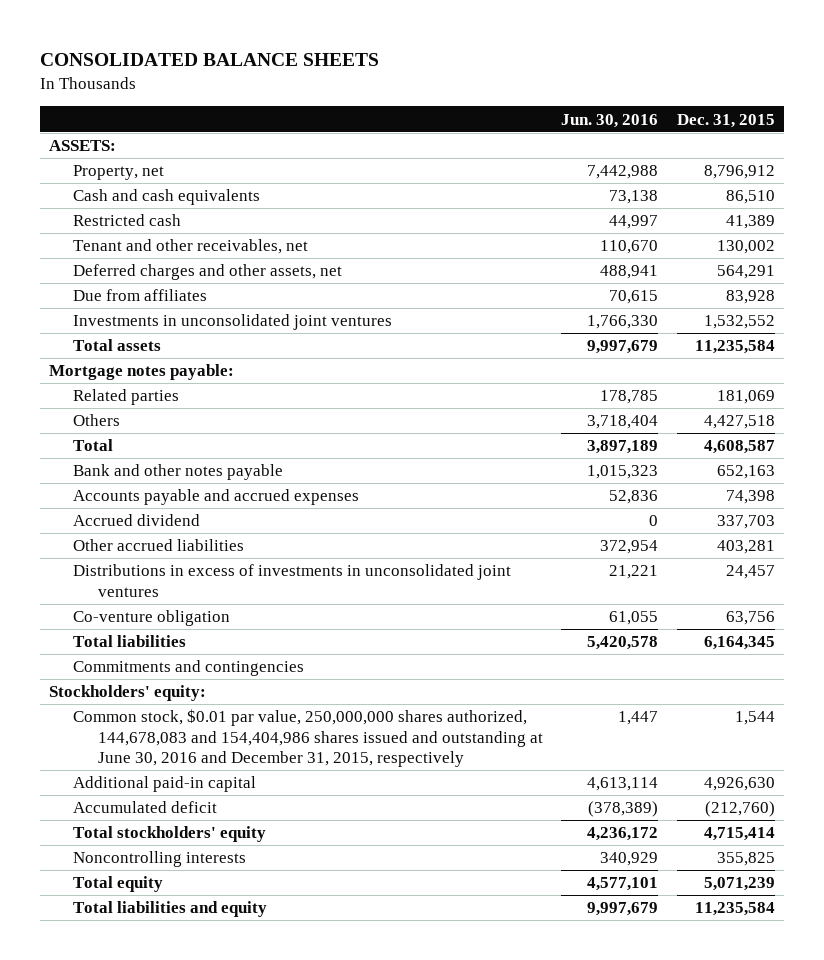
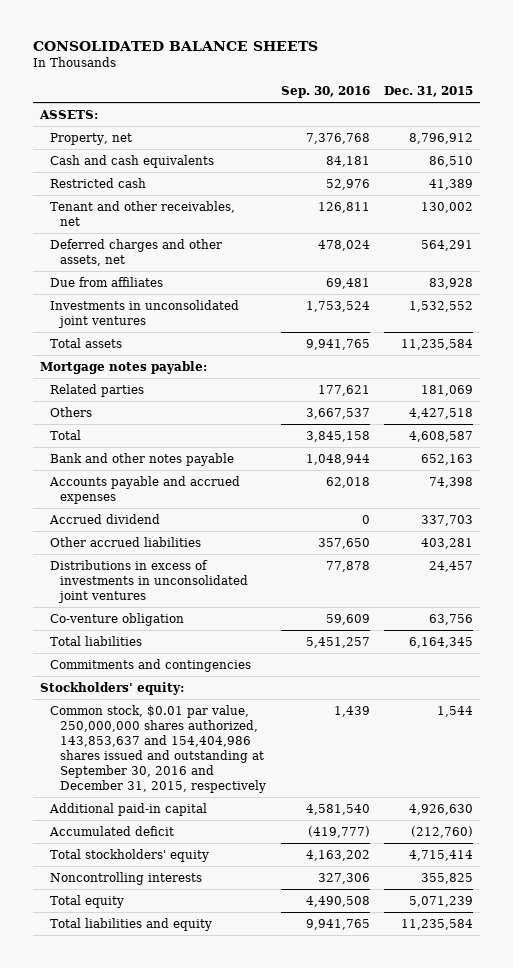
[561,113,659,128] Jun. 30, 2016 -> none
none -> [280,86,370,99] Sep. 30, 2016
[73,709,543,767] Common stock, $0.01 par value, 250,000,000 shares authorized, 144,678,083 and 154,404,986 shares issued and outstanding at June 30, 2016 and December 31, 2015, respectively -> [49,704,267,793] Common stock, $0.01 par value, 250,000,000 shares authorized, 143,853,637 and 154,404,986 shares issued and outstanding at September 30, 2016 and December 31, 2015, respectively

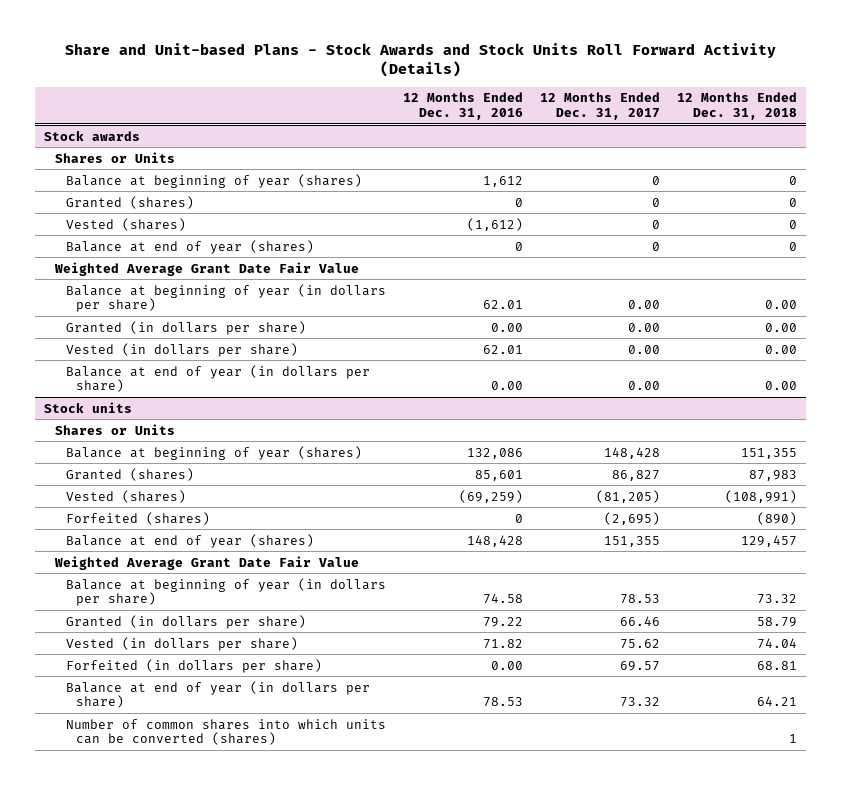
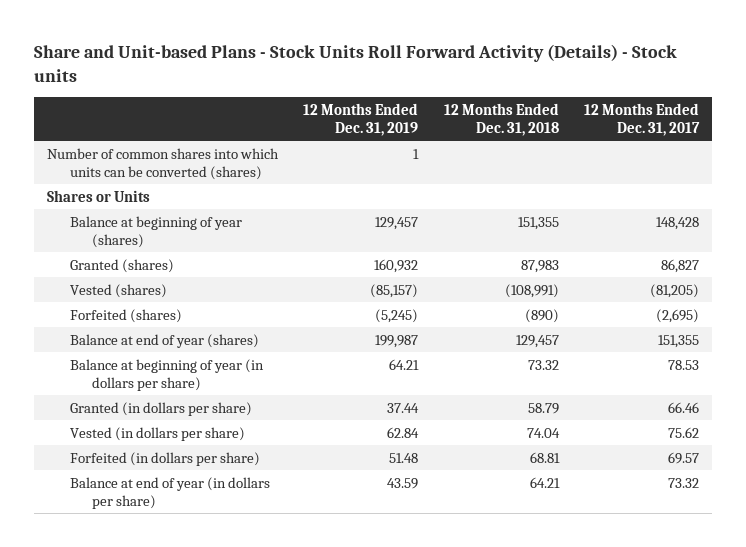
[64,42,776,78] Share and Unit-based Plans - Stock Awards and Stock Units Roll Forward Activity (Details) -> [34,43,678,82] Share and Unit-based Plans - Stock Units Roll Forward Activity (Details) - Stock units
[402,92,523,120] 12 Months Ended Dec. 31, 2016 -> none
none -> [303,102,419,136] 12 Months Ended Dec. 31, 2019
[43,130,140,141] Stock awards -> none
[54,151,175,163] Shares or Units -> none
[65,173,362,188] Balance at beginning of year (shares) -> none
[65,195,194,209] Granted (shares) -> none
[65,217,186,231] Vested (shares) -> none
[65,239,314,254] Balance at end of year (shares) -> none
[53,261,359,276] Weighted Average Grant Date Fair Value -> none
[65,283,386,313] Balance at beginning of year (in dollars per share) -> none
[65,320,306,335] Granted (in dollars per share) -> none
[65,342,298,357] Vested (in dollars per share) -> none
[65,364,370,393] Balance at end of year (in dollars per share) -> none
[43,401,132,413] Stock units -> none
none -> [46,147,279,180] Number of common shares into which units can be converted (shares)
[53,555,359,570] Weighted Average Grant Date Fair Value -> none
[65,718,386,746] Number of common shares into which units can be converted (shares) -> none

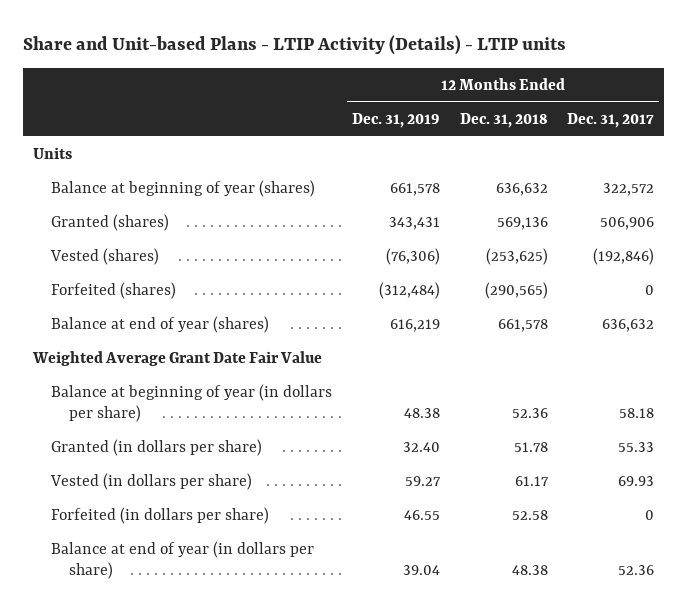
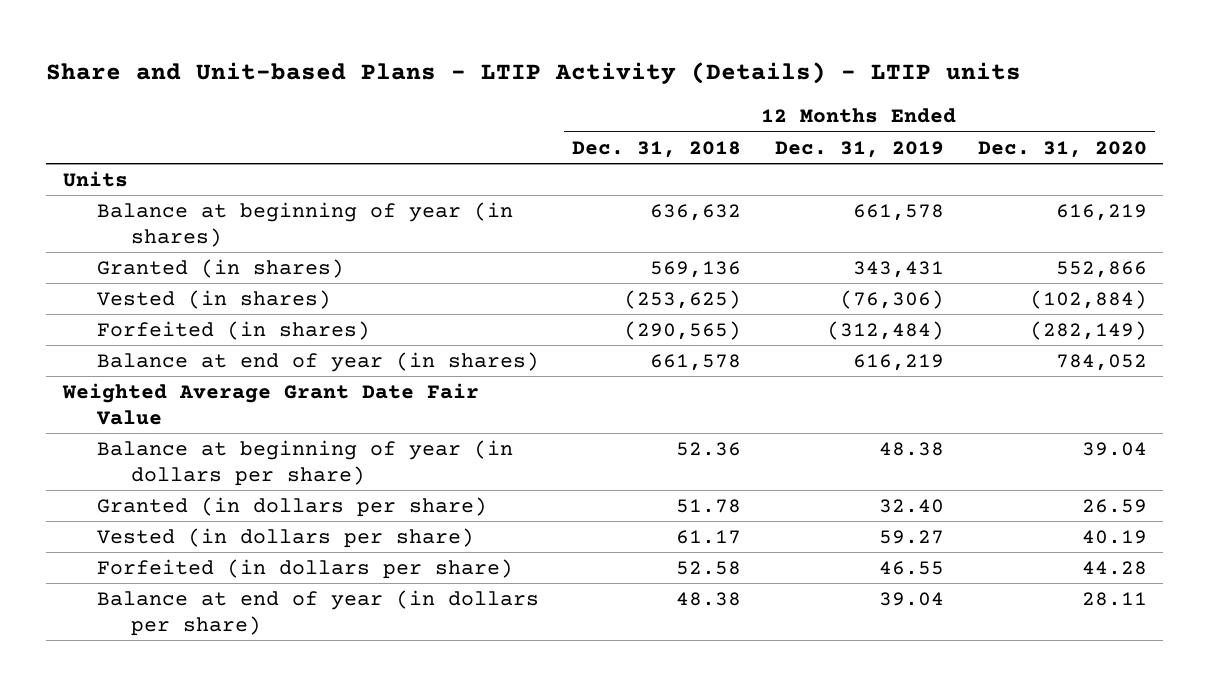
[567,112,655,128] Dec. 31, 2017 -> none
none -> [977,140,1147,158] Dec. 31, 2020
[50,179,315,197] Balance at beginning of year (shares) -> [96,201,513,247] Balance at beginning of year (in shares)
[50,213,169,231] Granted (shares) -> [96,258,344,278] Granted (in shares)
[49,247,159,265] Vested (shares) -> [96,289,331,309] Vested (in shares)
[50,281,176,299] Forfeited (shares) -> [96,320,370,340] Forfeited (in shares)
[50,315,269,333] Balance at end of year (shares) -> [96,351,539,372] Balance at end of year (in shares)

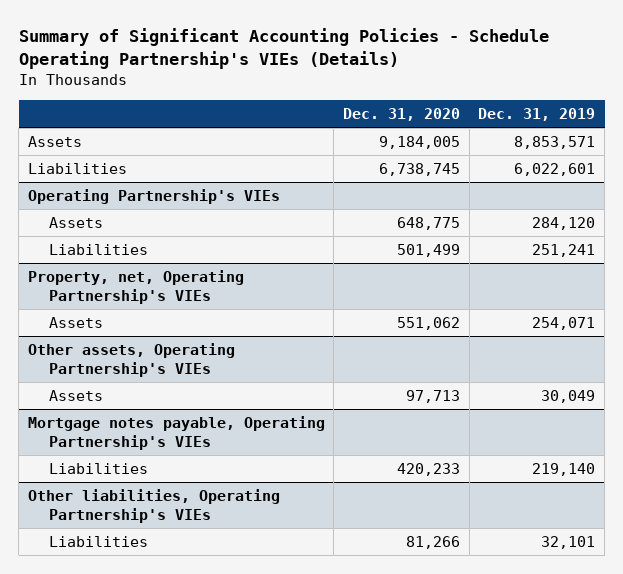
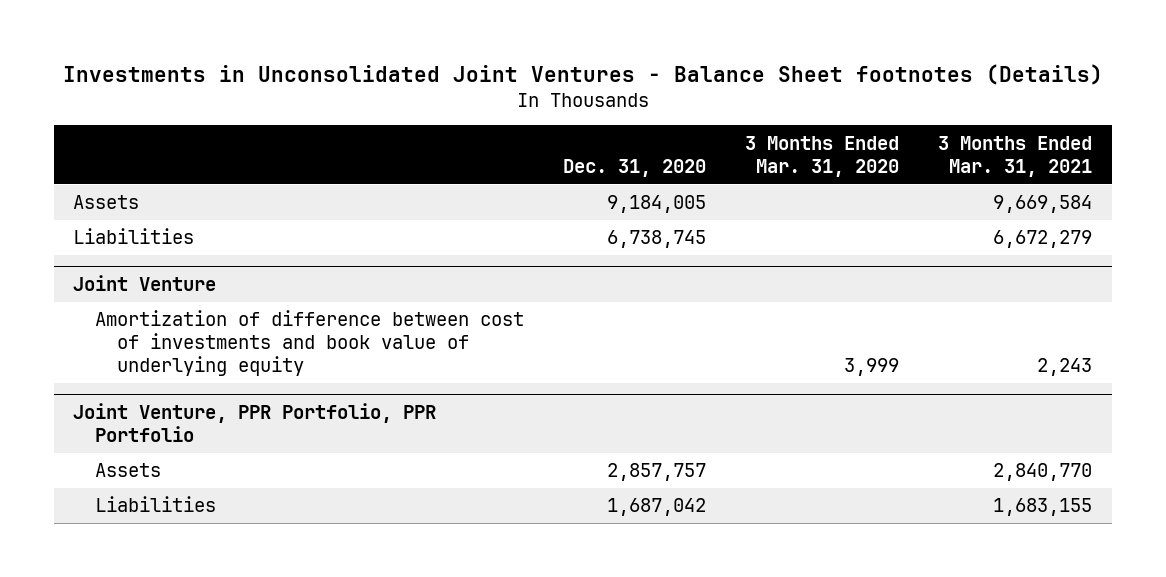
[18,27,549,69] Summary of Significant Accounting Policies - Schedule Operating Partnership's VIEs (Details) -> [62,64,1103,86] Investments in Unconsolidated Joint Ventures - Balance Sheet footnotes (Details)
[478,108,596,122] Dec. 31, 2019 -> none
none -> [745,135,900,177] 3 Months Ended Mar. 31, 2020
none -> [938,135,1093,177] 3 Months Ended Mar. 31, 2021
[27,189,280,205] Operating Partnership's VIEs -> none
[27,270,244,305] Property, net, Operating Partnership's VIEs -> none
[48,317,103,329] Assets -> none
[27,343,235,378] Other assets, Operating Partnership's VIEs -> none
[48,390,103,402] Assets -> none
[27,416,325,451] Mortgage notes payable, Operating Partnership's VIEs -> none
[48,463,148,475] Liabilities -> none
[27,489,280,524] Other liabilities, Operating Partnership's VIEs -> none
[48,536,148,548] Liabilities -> none
none -> [73,274,217,291] Joint Venture
none -> [95,310,525,377] Amortization of difference between cost of investments and book value of underlying equity
none -> [73,402,437,442] Joint Venture, PPR Portfolio, PPR Portfolio
[397,217,461,231] 648,775 -> [607,463,707,482] 2,857,757
[397,244,461,258] 501,499 -> [607,498,707,517] 1,687,042

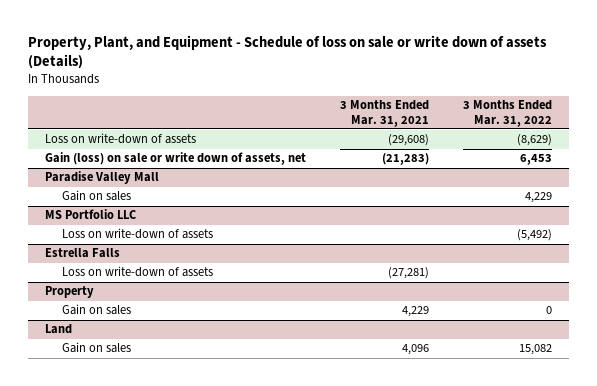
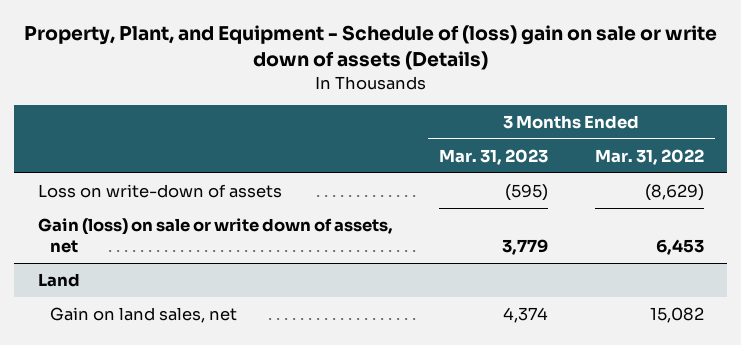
[27,34,547,70] Property, Plant, and Equipment - Schedule of loss on sale or write down of assets (Details) -> [23,25,717,71] Property, Plant, and Equipment - Schedule of (loss) gain on sale or write down of assets (Details)
[339,100,429,127] 3 Months Ended Mar. 31, 2021 -> none
none -> [439,148,549,165] Mar. 31, 2023
[44,171,159,185] Paradise Valley Mall -> none
[61,190,131,202] Gain on sales -> none
[44,209,136,220] MS Portfolio LLC -> none
[61,228,213,240] Loss on write-down of assets -> none
[44,248,120,259] Estrella Falls -> none
[61,266,213,278] Loss on write-down of assets -> none
[44,286,94,299] Property -> none
[61,304,131,316] Gain on sales -> none
[61,342,131,354] Gain on sales -> [50,306,238,323] Gain on land sales, net

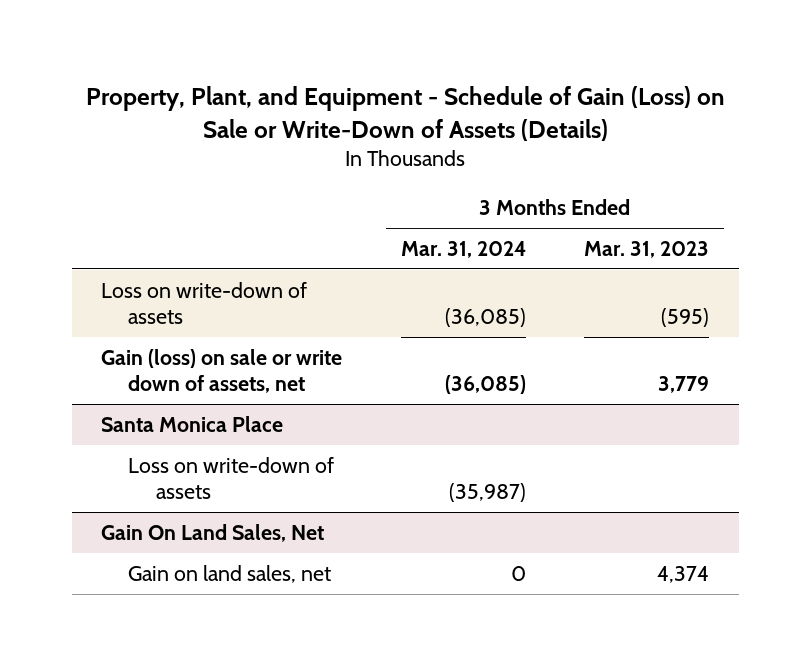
[23,25,717,71] Property, Plant, and Equipment - Schedule of (loss) gain on sale or write down of assets (Details) -> [86,85,726,141] Property, Plant, and Equipment - Schedule of Gain (Loss) on Sale or Write-Down of Assets (Details)
[594,148,704,165] Mar. 31, 2022 -> none
none -> [400,240,526,258] Mar. 31, 2024
none -> [100,415,283,432] Santa Monica Place
none -> [128,456,335,499] Loss on write-down of assets
[37,272,80,287] Land -> [100,523,324,542] Gain On Land Sales, Net

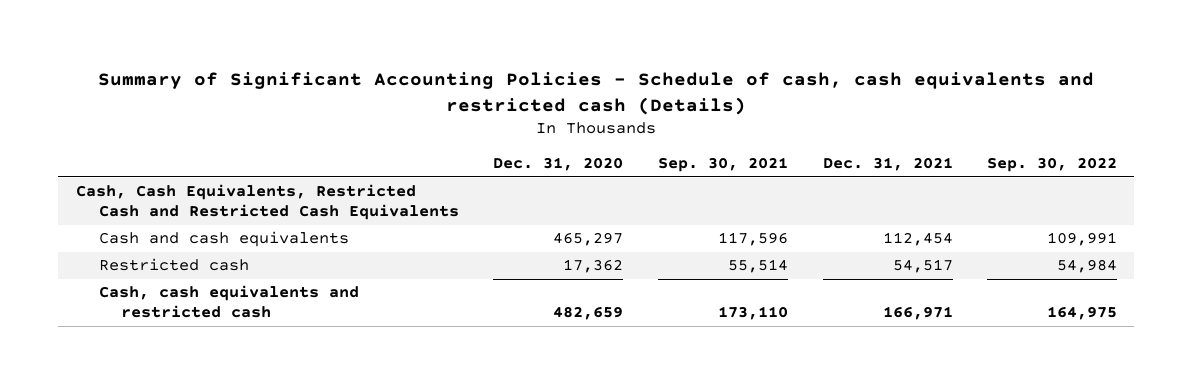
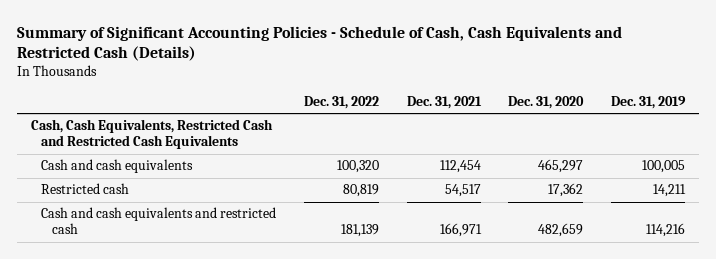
[98,71,1095,115] Summary of Significant Accounting Policies - Schedule of cash, cash equivalents and restricted cash (Details) -> [17,25,623,62] Summary of Significant Accounting Policies - Schedule of Cash, Cash Equivalents and Restricted Cash (Details)
[657,157,788,173] Sep. 30, 2021 -> none
[987,157,1118,173] Sep. 30, 2022 -> none
none -> [304,96,380,110] Dec. 31, 2022
none -> [610,96,686,110] Dec. 31, 2019
[98,285,359,319] Cash, cash equivalents and restricted cash -> [41,207,277,235] Cash and cash equivalents and restricted cash

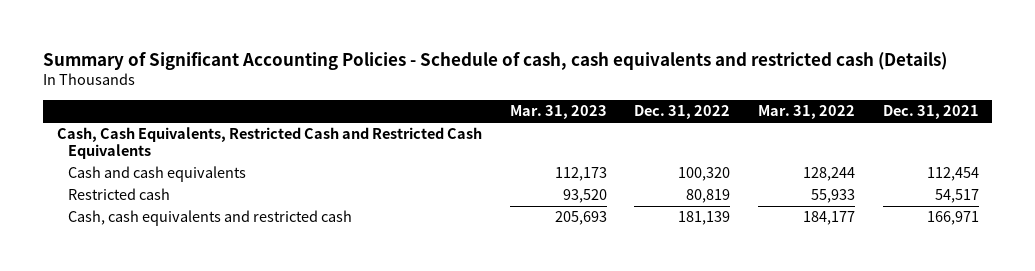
[17,25,623,62] Summary of Significant Accounting Policies - Schedule of Cash, Cash Equivalents and Restricted Cash (Details) -> [43,51,948,70] Summary of Significant Accounting Policies - Schedule of cash, cash equivalents and restricted cash (Details)
[508,96,585,110] Dec. 31, 2020 -> none
[610,96,686,110] Dec. 31, 2019 -> none
none -> [509,105,607,120] Mar. 31, 2023
none -> [757,105,855,120] Mar. 31, 2022
[41,207,277,235] Cash and cash equivalents and restricted cash -> [68,210,353,227] Cash, cash equivalents and restricted cash

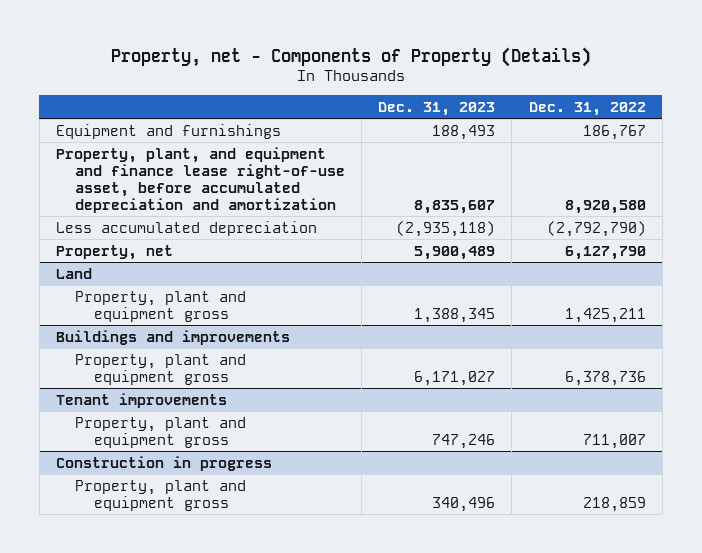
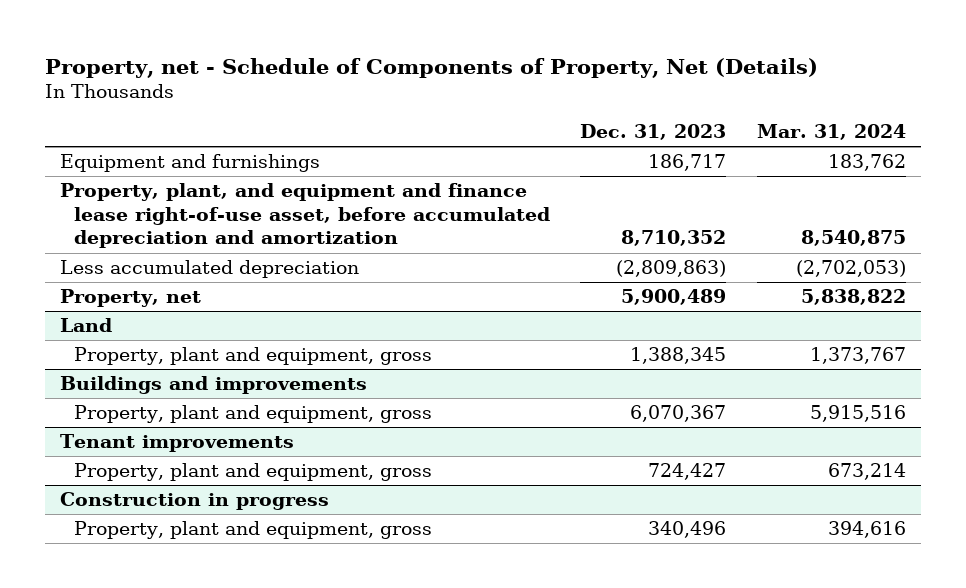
[110,46,591,67] Property, net - Components of Property (Details) -> [45,57,819,78] Property, net - Schedule of Components of Property, Net (Details)
[528,101,646,116] Dec. 31, 2022 -> none
none -> [756,124,906,141] Mar. 31, 2024
[432,124,496,140] 188,493 -> [648,154,727,172] 186,717
[414,199,496,214] 8,835,607 -> [621,230,727,247] 8,710,352
[396,220,496,237] (2,935,118) -> [616,260,727,278] (2,809,863)
[74,290,246,322] Property, plant and equipment gross -> [74,347,433,366] Property, plant and equipment, gross
[74,353,246,385] Property, plant and equipment gross -> [74,405,433,424] Property, plant and equipment, gross
[414,370,496,386] 6,171,027 -> [630,405,727,423] 6,070,367
[74,416,246,448] Property, plant and equipment gross -> [74,463,433,482] Property, plant and equipment, gross
[432,433,496,449] 747,246 -> [648,463,727,481] 724,427
[74,479,246,511] Property, plant and equipment gross -> [74,521,433,540] Property, plant and equipment, gross

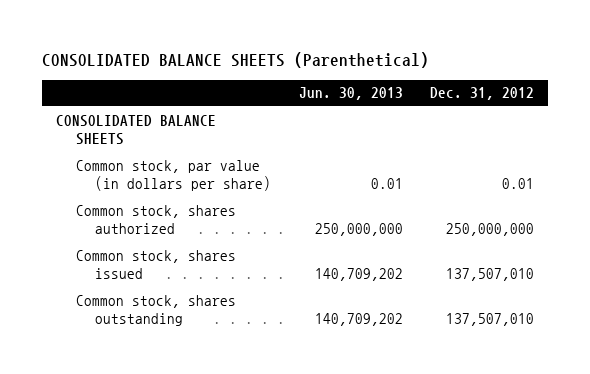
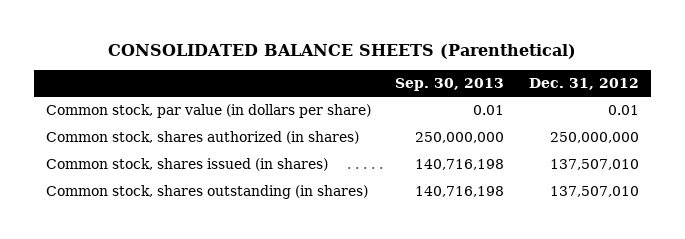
[298,87,403,101] Jun. 30, 2013 -> none
none -> [395,78,505,92] Sep. 30, 2013
[55,114,216,146] CONSOLIDATED BALANCE SHEETS -> none
[75,204,236,235] Common stock, shares authorized -> [46,131,360,145] Common stock, shares authorized (in shares)
[75,249,236,280] Common stock, shares issued -> [46,158,329,172] Common stock, shares issued (in shares)
[75,294,236,327] Common stock, shares outstanding -> [46,185,369,200] Common stock, shares outstanding (in shares)

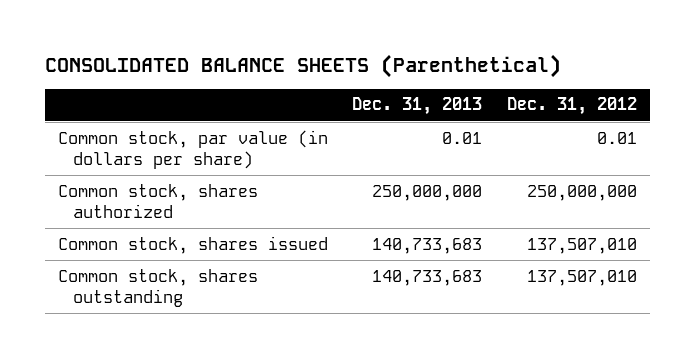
[395,78,505,92] Sep. 30, 2013 -> none
none -> [352,97,483,116] Dec. 31, 2013
[46,131,360,145] Common stock, shares authorized (in shares) -> [57,183,258,218] Common stock, shares authorized
[46,158,329,172] Common stock, shares issued (in shares) -> [57,235,328,254] Common stock, shares issued
[46,185,369,200] Common stock, shares outstanding (in shares) -> [57,268,258,307] Common stock, shares outstanding

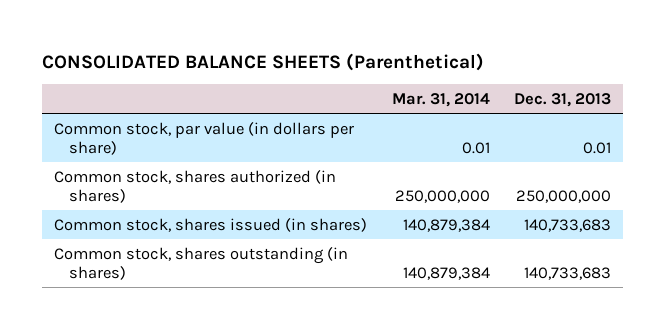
[507,97,638,116] Dec. 31, 2012 -> none
none -> [391,93,490,108] Mar. 31, 2014
[57,183,258,218] Common stock, shares authorized -> [54,169,337,203] Common stock, shares authorized (in shares)
[57,235,328,254] Common stock, shares issued -> [54,217,368,232] Common stock, shares issued (in shares)
[57,268,258,307] Common stock, shares outstanding -> [54,246,349,280] Common stock, shares outstanding (in shares)

